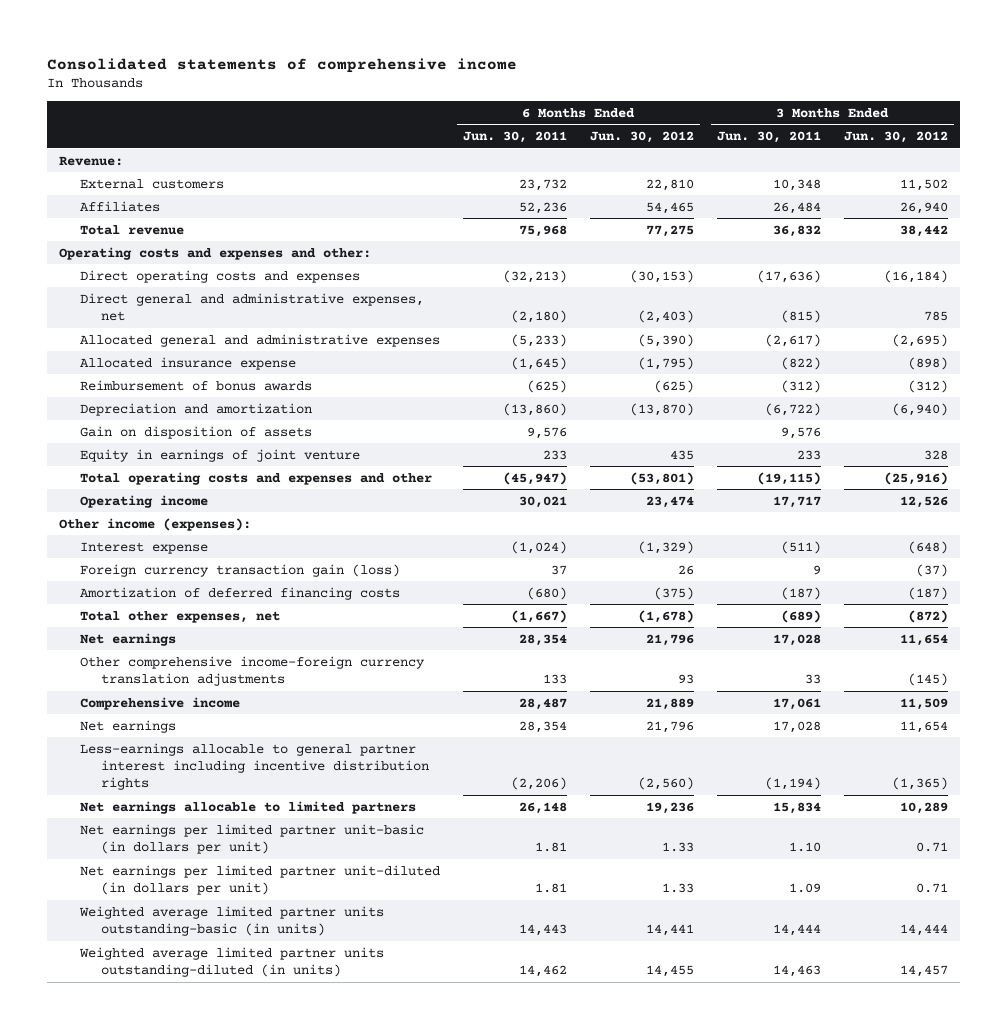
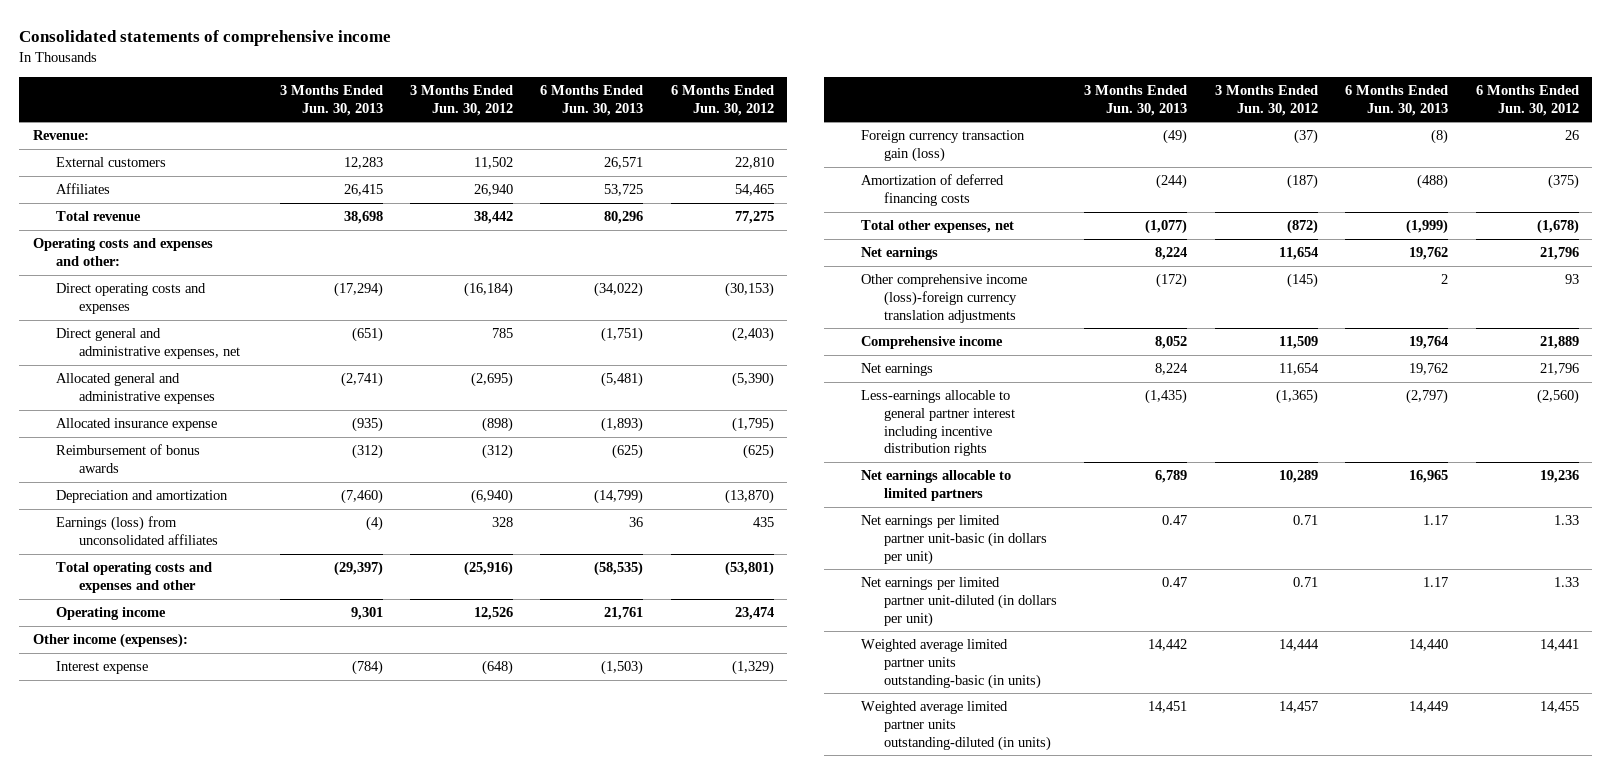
[462,131,567,144] Jun. 30, 2011 -> none
[716,131,821,144] Jun. 30, 2011 -> none
none -> [279,84,383,116] 3 Months Ended Jun. 30, 2013
none -> [540,84,644,116] 6 Months Ended Jun. 30, 2013
[79,425,312,439] Gain on disposition of assets -> none
[79,448,360,462] Equity in earnings of joint venture -> [56,516,219,545] Earnings (loss) from unconsolidated affiliates
[79,655,425,687] Other comprehensive income-foreign currency translation adjustments -> [860,274,1027,323] Other comprehensive income (loss)-foreign currency translation adjustments

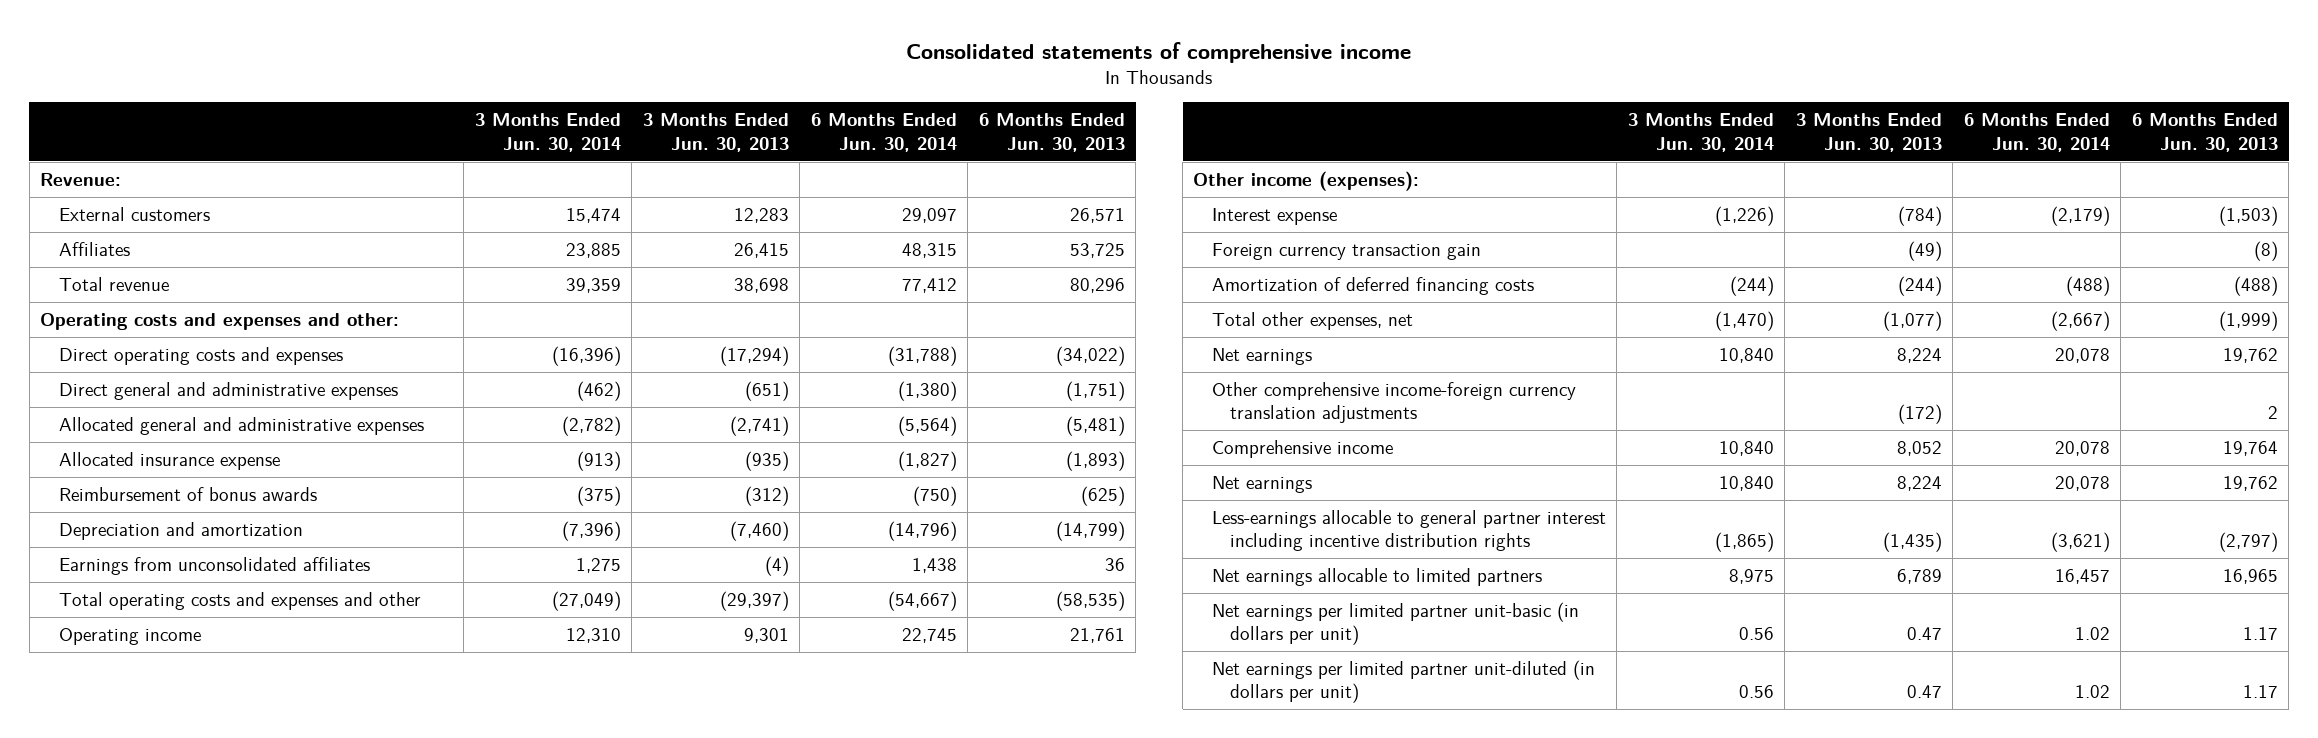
[409,84,513,116] 3 Months Ended Jun. 30, 2012 -> none
[670,84,774,116] 6 Months Ended Jun. 30, 2012 -> none
none -> [474,113,621,152] 3 Months Ended Jun. 30, 2014
none -> [810,113,957,152] 6 Months Ended Jun. 30, 2014
[56,328,241,359] Direct general and administrative expenses, net -> [58,382,398,401] Direct general and administrative expenses
[56,516,219,545] Earnings (loss) from unconsolidated affiliates -> [58,557,370,576] Earnings from unconsolidated affiliates
[860,130,1025,162] Foreign currency transaction gain (loss) -> [1211,243,1481,261] Foreign currency transaction gain
[860,274,1027,323] Other comprehensive income (loss)-foreign currency translation adjustments -> [1211,382,1576,424] Other comprehensive income-foreign currency translation adjustments
[860,639,1041,689] Weighted average limited partner units outstanding-basic (in units) -> none
[860,701,1051,751] Weighted average limited partner units outstanding-diluted (in units) -> none

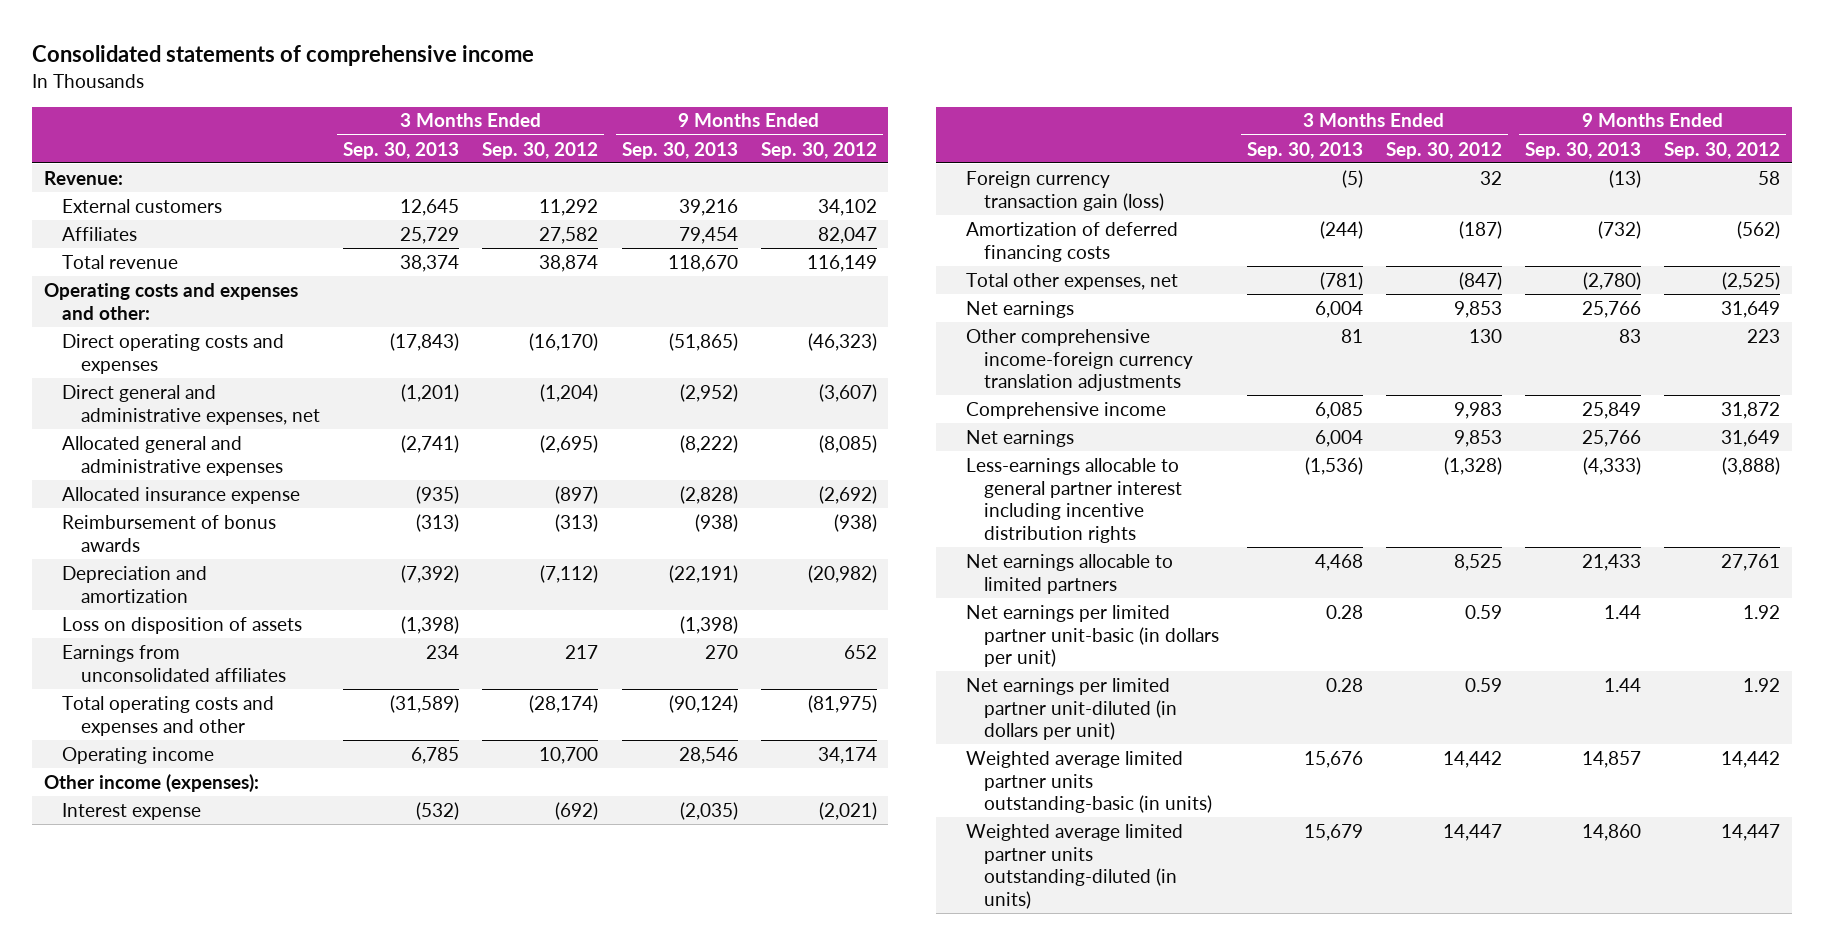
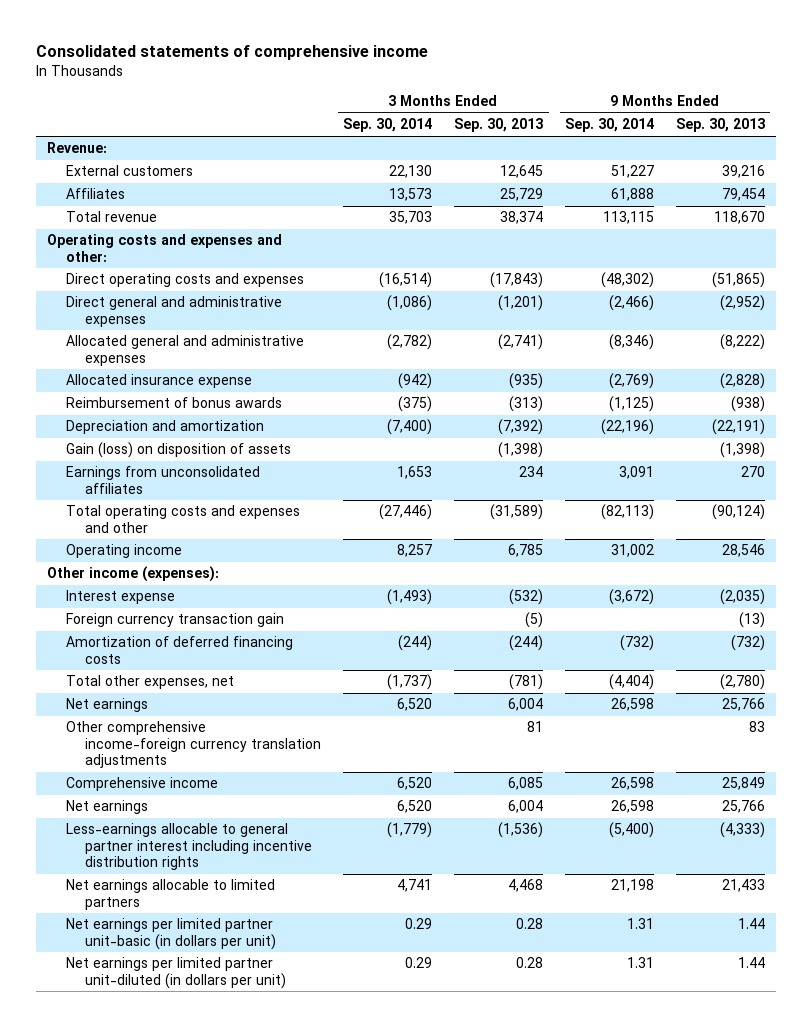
[482,141,599,159] Sep. 30, 2012 -> none
[760,141,877,159] Sep. 30, 2012 -> none
none -> [343,118,433,133] Sep. 30, 2014
none -> [565,118,655,133] Sep. 30, 2014
[62,384,320,425] Direct general and administrative expenses, net -> [66,296,283,327] Direct general and administrative expenses
[62,616,303,634] Loss on disposition of assets -> [66,442,292,459] Gain (loss) on disposition of assets
[965,170,1165,211] Foreign currency transaction gain (loss) -> [66,613,285,628] Foreign currency transaction gain
[965,750,1213,814] Weighted average limited partner units outstanding-basic (in units) -> none
[965,823,1183,909] Weighted average limited partner units outstanding-diluted (in units) -> none

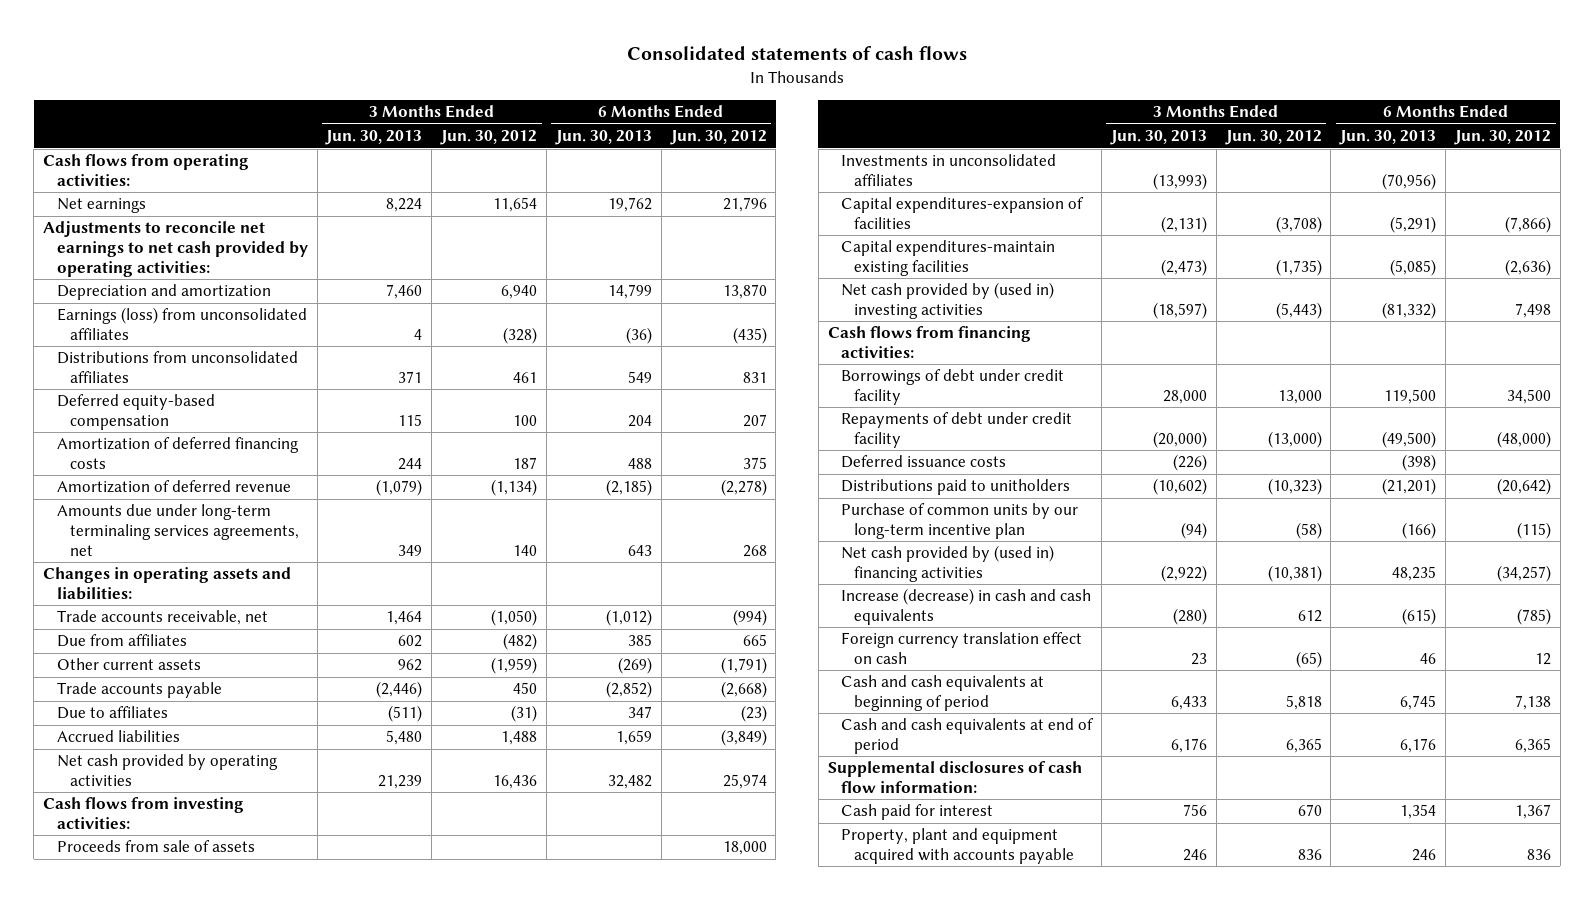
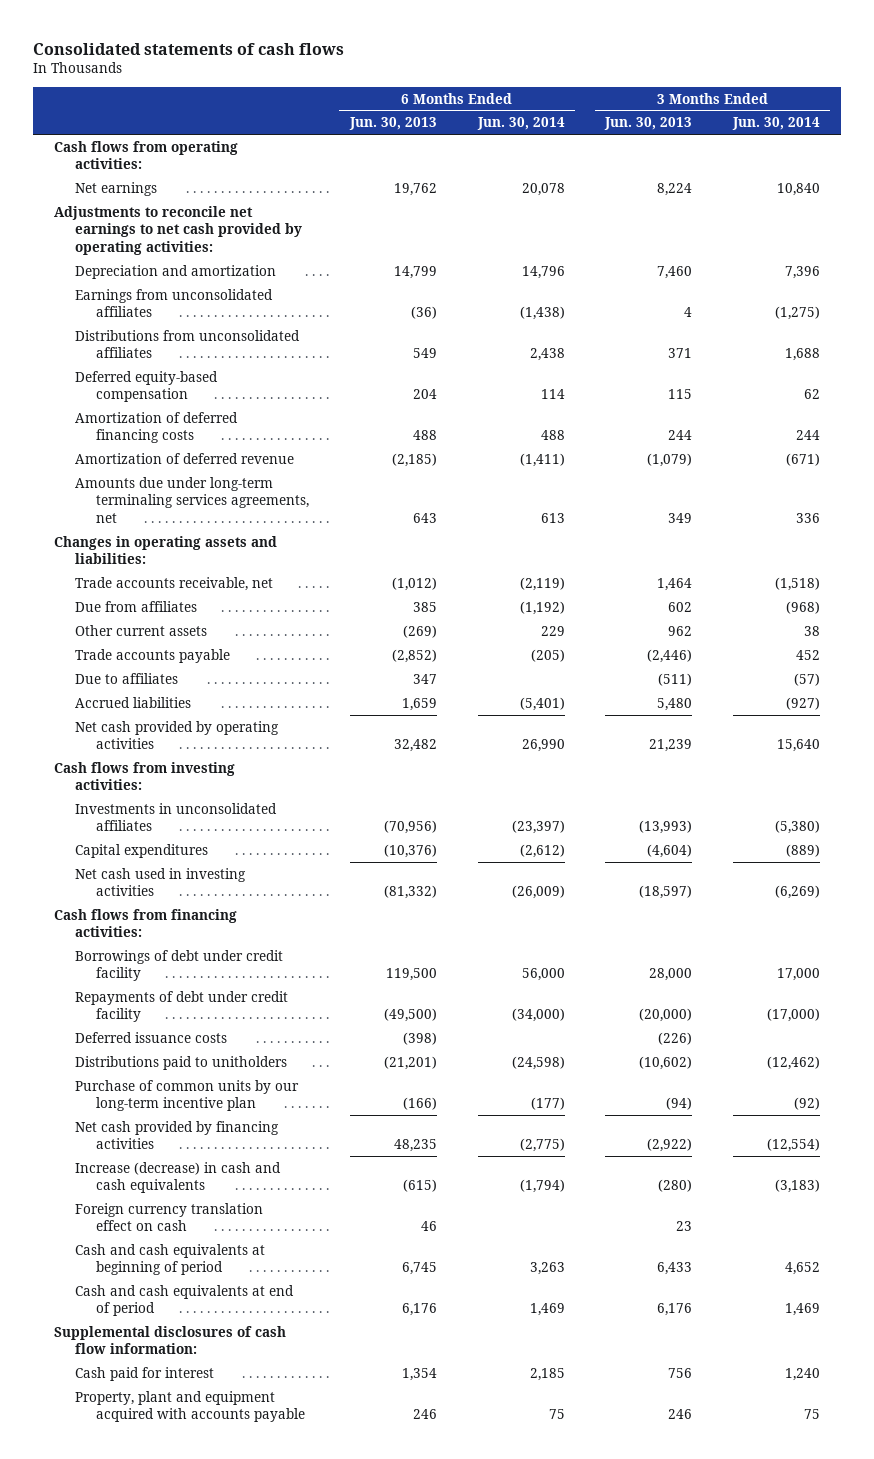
[440,130,538,146] Jun. 30, 2012 -> none
[669,130,767,146] Jun. 30, 2012 -> none
none -> [476,117,565,131] Jun. 30, 2014
none -> [732,117,821,131] Jun. 30, 2014
[56,307,307,341] Earnings (loss) from unconsolidated affiliates -> [74,288,273,318] Earnings from unconsolidated affiliates
[56,840,255,853] Proceeds from sale of assets -> none
[841,240,1056,277] Capital expenditures-maintain existing facilities -> none
[841,197,1085,230] Capital expenditures-expansion of facilities -> [74,843,208,858] Capital expenditures
[1160,216,1207,234] (2,131) -> [647,843,693,858] (4,604)
[1390,216,1437,234] (5,291) -> [383,843,437,858] (10,376)
[841,282,1055,320] Net cash provided by (used in) investing activities -> [74,867,246,897] Net cash used in investing activities
[841,545,1055,583] Net cash provided by (used in) financing activities -> [74,1120,279,1150] Net cash provided by financing activities

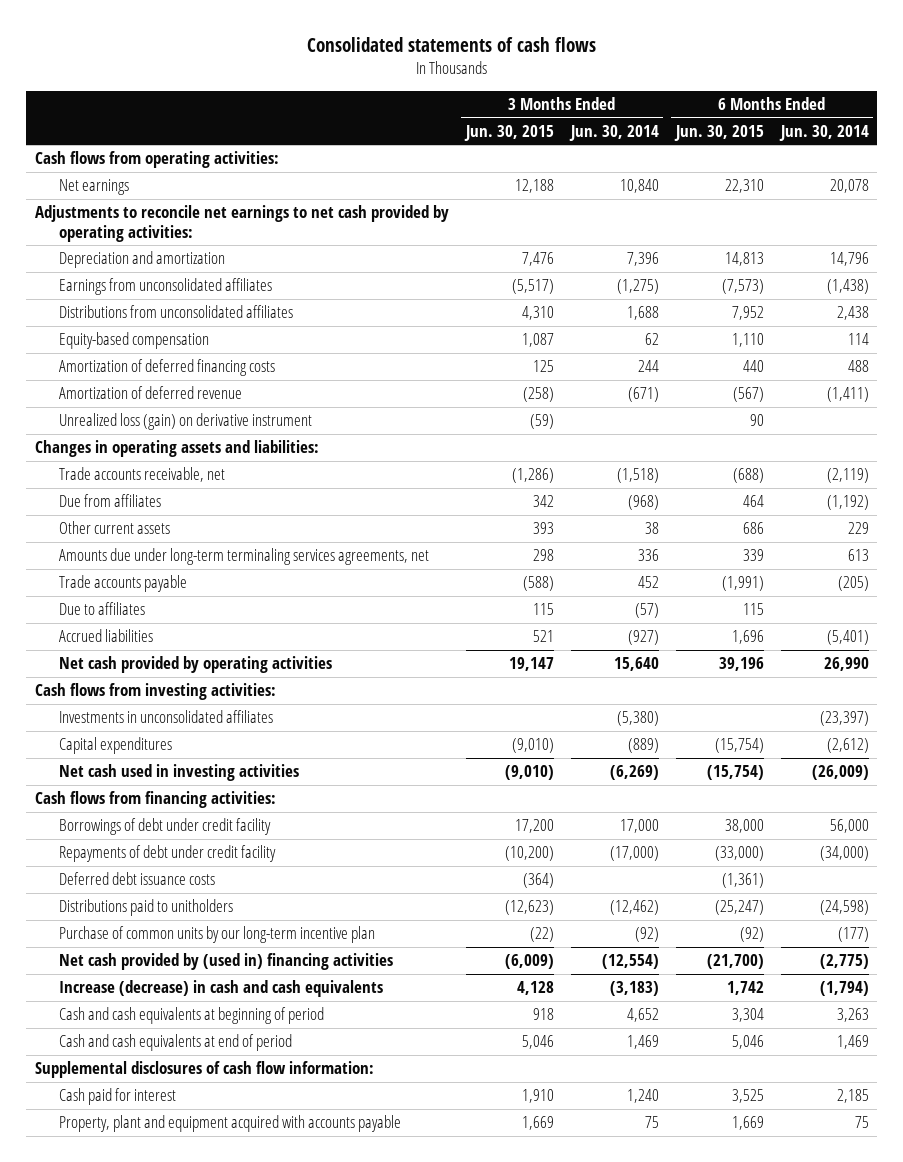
[348,117,437,131] Jun. 30, 2013 -> none
[604,117,693,131] Jun. 30, 2013 -> none
none -> [463,124,554,141] Jun. 30, 2015
none -> [673,124,764,141] Jun. 30, 2015
[74,370,218,403] Deferred equity-based compensation -> [59,332,210,350] Equity-based compensation
none -> [59,413,313,431] Unrealized loss (gain) on derivative instrument
[74,476,309,524] Amounts due under long-term terminaling services agreements, net -> [59,548,430,566] Amounts due under long-term terminaling services agreements, net
[74,1031,227,1043] Deferred issuance costs -> [59,872,216,886] Deferred debt issuance costs
[74,1120,279,1150] Net cash provided by financing activities -> [59,953,394,971] Net cash provided by (used in) financing activities
[74,1202,263,1232] Foreign currency translation effect on cash -> none

